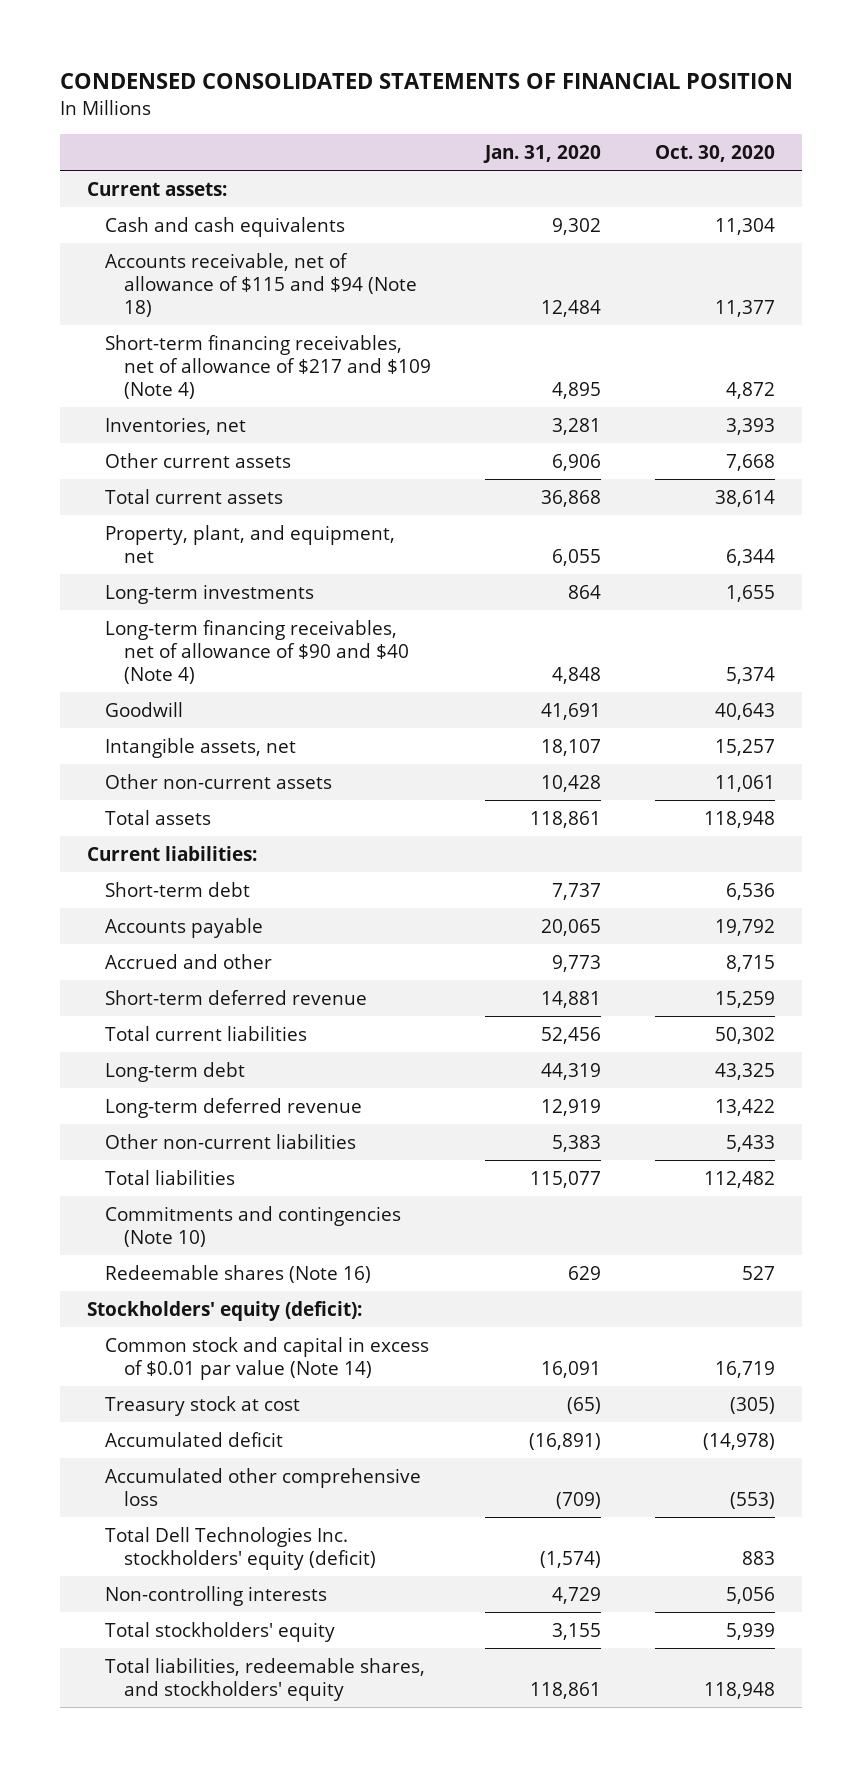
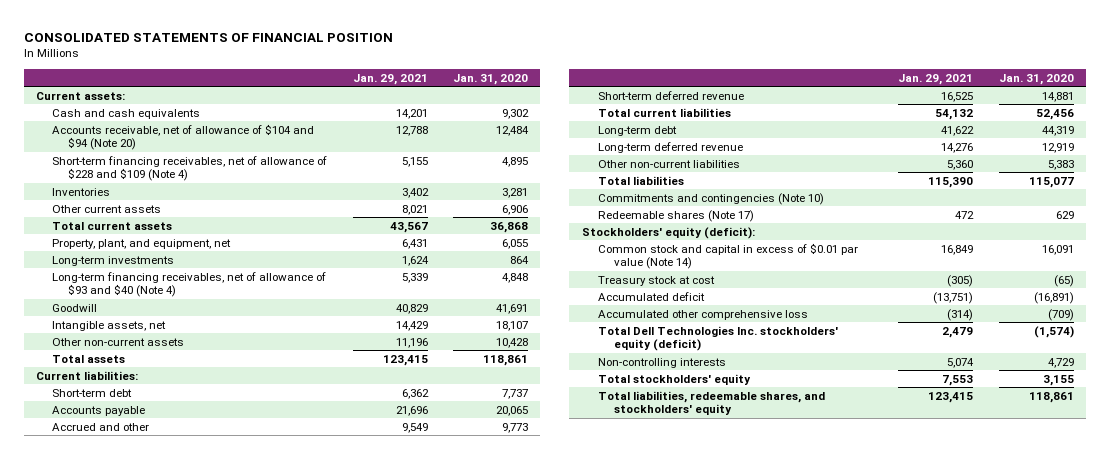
[59,73,793,90] CONDENSED CONSOLIDATED STATEMENTS OF FINANCIAL POSITION -> [23,32,393,42] CONSOLIDATED STATEMENTS OF FINANCIAL POSITION
[655,144,776,162] Oct. 30, 2020 -> none
none -> [352,73,428,85] Jan. 29, 2021
[105,252,418,318] Accounts receivable, net of allowance of $115 and $94 (Note 18) -> [52,123,315,151] Accounts receivable, net of allowance of $104 and $94 (Note 20)
[105,334,432,400] Short-term financing receivables, net of allowance of $217 and $109 (Note 4) -> [52,155,328,182] Short-term financing receivables, net of allowance of $228 and $109 (Note 4)
[105,416,247,435] Inventories, net -> [52,187,111,196] Inventories
[105,619,410,685] Long-term financing receivables, net of allowance of $90 and $40 (Note 4) -> [52,271,327,298] Long-term financing receivables, net of allowance of $93 and $40 (Note 4)
[105,1264,372,1283] Redeemable shares (Note 16) -> [598,209,755,222] Redeemable shares (Note 17)

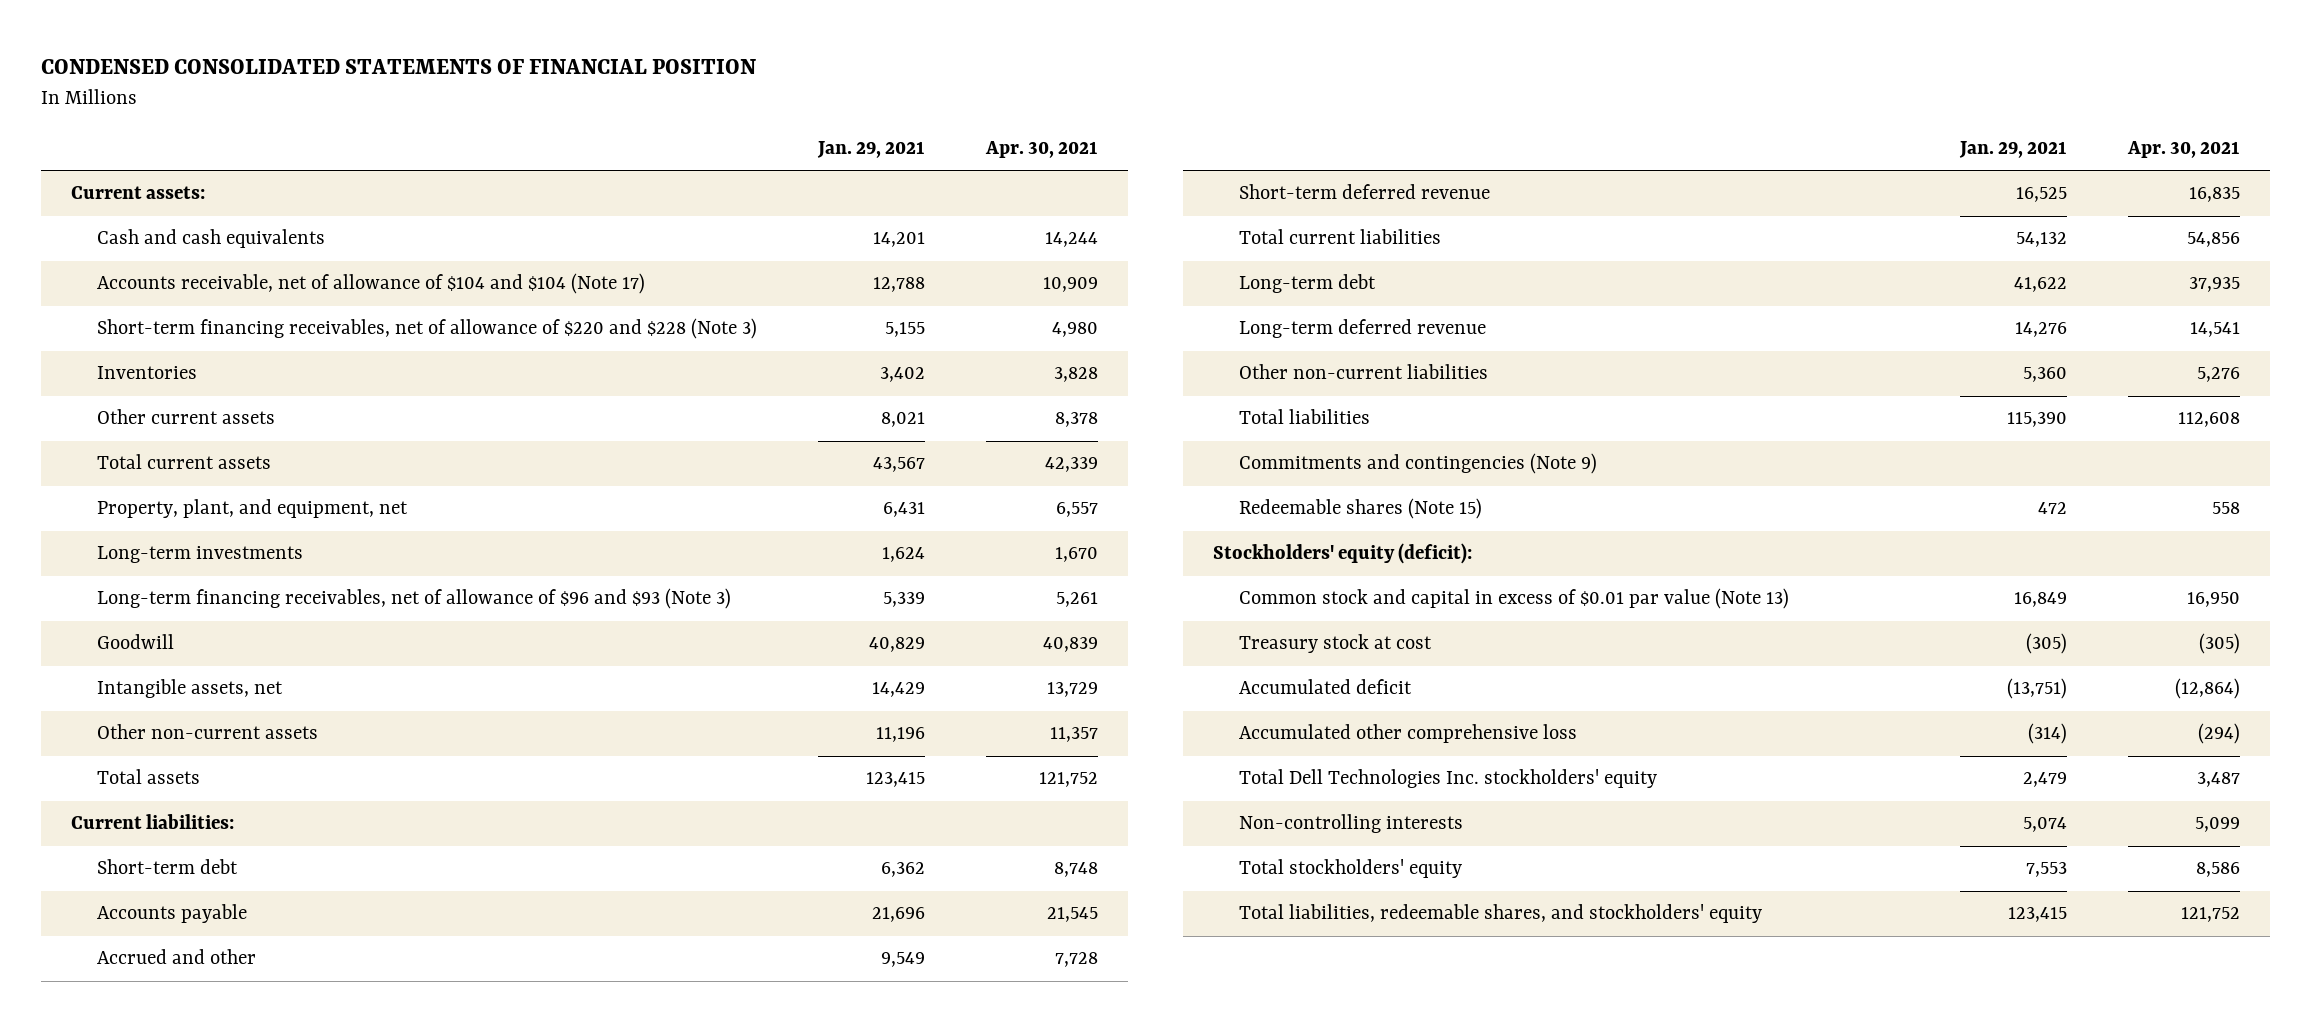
[23,32,393,42] CONSOLIDATED STATEMENTS OF FINANCIAL POSITION -> [40,59,756,75] CONDENSED CONSOLIDATED STATEMENTS OF FINANCIAL POSITION
[452,73,528,85] Jan. 31, 2020 -> none
none -> [984,140,1098,158] Apr. 30, 2021
[52,123,315,151] Accounts receivable, net of allowance of $104 and $94 (Note 20) -> [96,273,645,295] Accounts receivable, net of allowance of $104 and $104 (Note 17)
[52,155,328,182] Short-term financing receivables, net of allowance of $228 and $109 (Note 4) -> [96,318,757,340] Short-term financing receivables, net of allowance of $220 and $228 (Note 3)
[52,271,327,298] Long-term financing receivables, net of allowance of $93 and $40 (Note 4) -> [96,588,731,610] Long-term financing receivables, net of allowance of $96 and $93 (Note 3)
[598,192,825,205] Commitments and contingencies (Note 10) -> [1238,453,1597,475] Commitments and contingencies (Note 9)
[598,209,755,222] Redeemable shares (Note 17) -> [1238,498,1482,520] Redeemable shares (Note 15)
[598,242,859,270] Common stock and capital in excess of $0.01 par value (Note 14) -> [1238,588,1789,610] Common stock and capital in excess of $0.01 par value (Note 13)
[598,325,839,352] Total Dell Technologies Inc. stockholders' equity (deficit) -> [1238,769,1657,789] Total Dell Technologies Inc. stockholders' equity

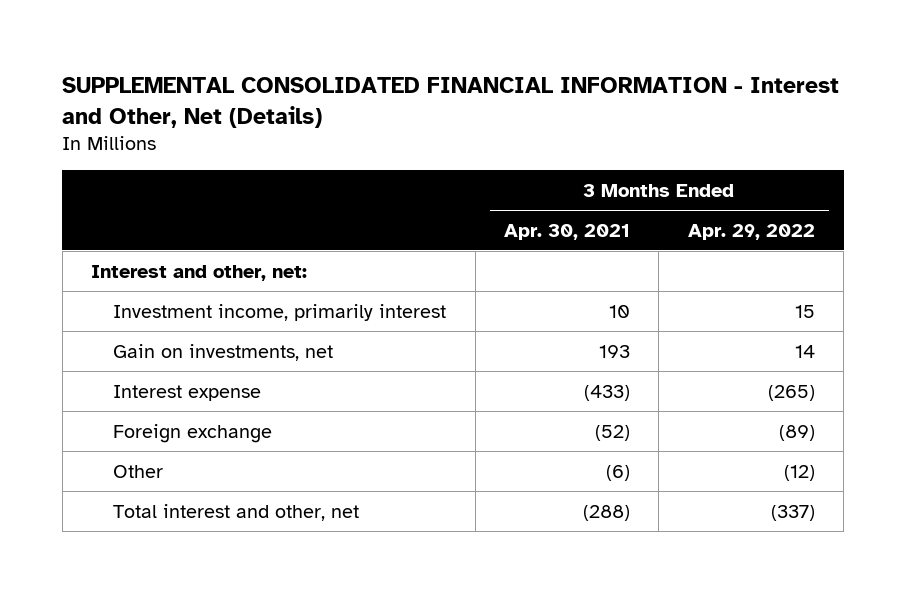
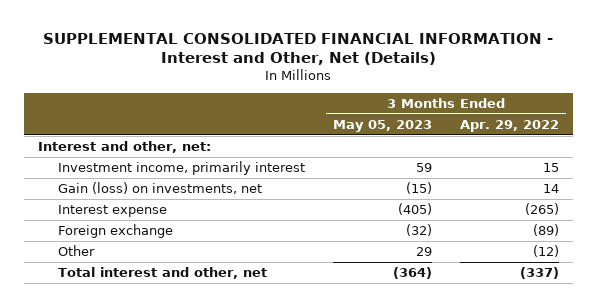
[504,223,631,240] Apr. 30, 2021 -> none
none -> [332,119,432,132] May 05, 2023
[113,343,334,361] Gain on investments, net -> [58,182,263,195] Gain (loss) on investments, net

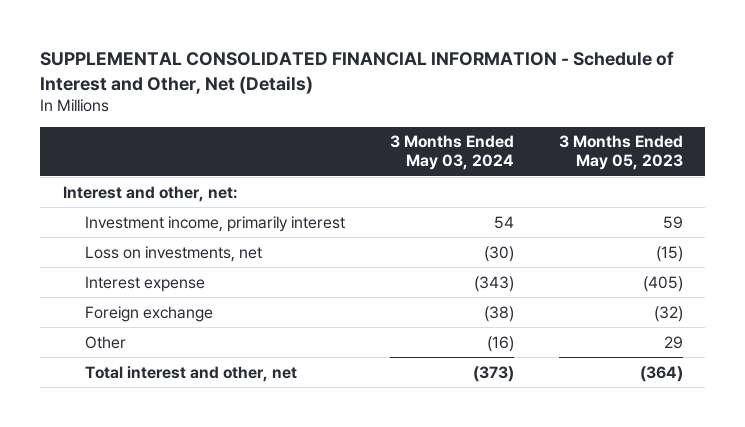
[43,32,554,66] SUPPLEMENTAL CONSOLIDATED FINANCIAL INFORMATION - Interest and Other, Net (Details) -> [40,51,675,94] SUPPLEMENTAL CONSOLIDATED FINANCIAL INFORMATION - Schedule of Interest and Other, Net (Details)
[459,119,559,132] Apr. 29, 2022 -> none
none -> [389,135,514,171] 3 Months Ended May 03, 2024
[58,182,263,195] Gain (loss) on investments, net -> [84,245,262,262] Loss on investments, net

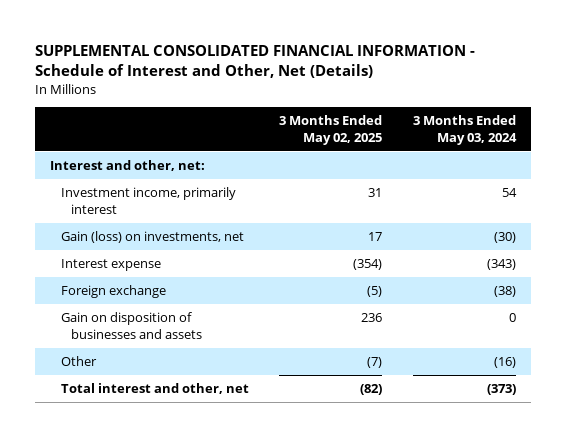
[558,135,683,171] 3 Months Ended May 05, 2023 -> none
none -> [279,115,383,146] 3 Months Ended May 02, 2025
[84,245,262,262] Loss on investments, net -> [60,231,244,244] Gain (loss) on investments, net
none -> [60,312,203,340] Gain on disposition of businesses and assets

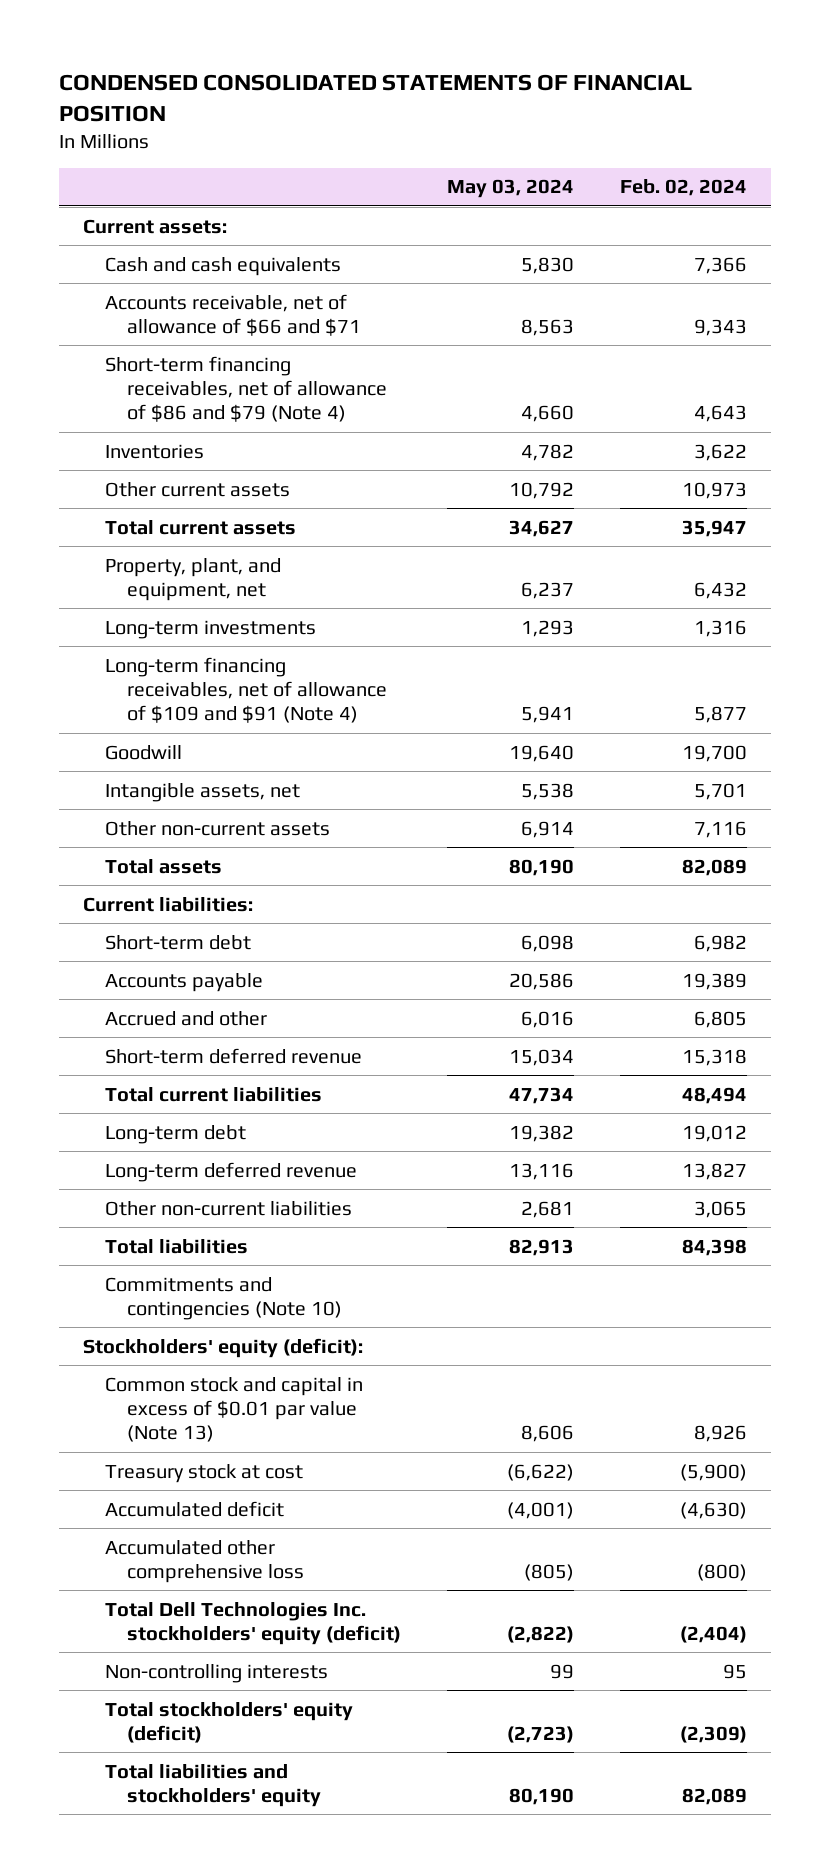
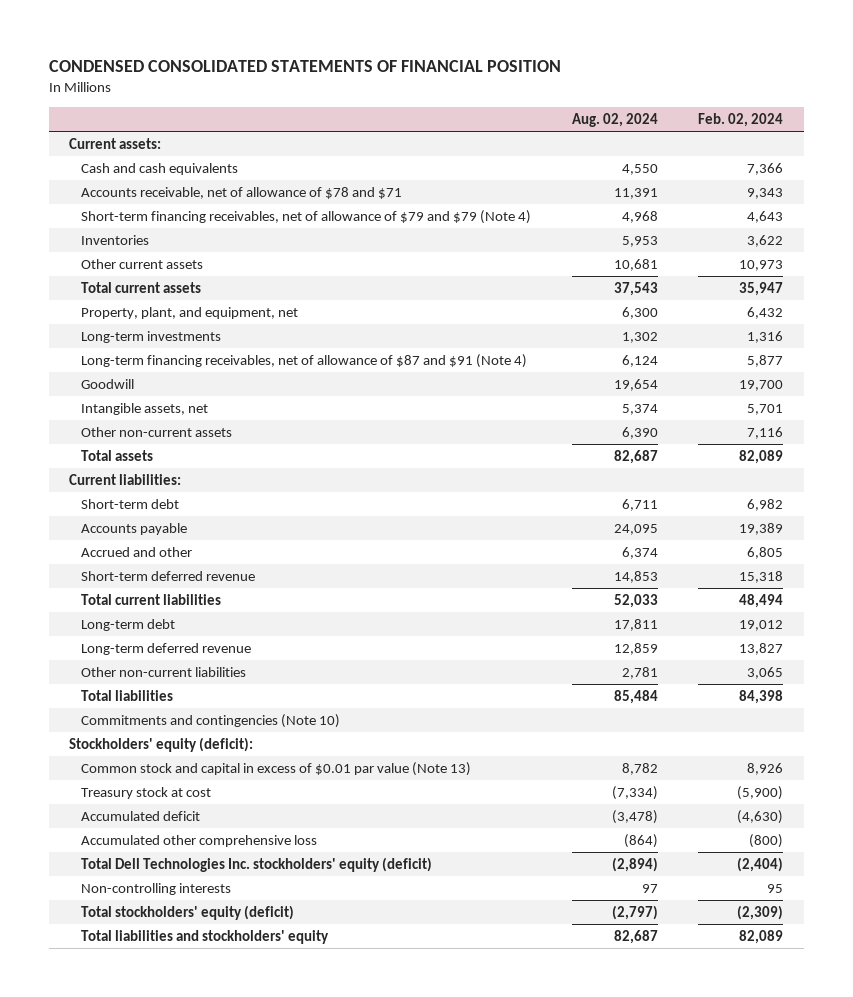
[446,179,574,199] May 03, 2024 -> none
none -> [571,113,658,128] Aug. 02, 2024
[104,293,361,336] Accounts receivable, net of allowance of $66 and $71 -> [80,186,402,199] Accounts receivable, net of allowance of $78 and $71
[104,355,387,423] Short-term financing receivables, net of allowance of $86 and $79 (Note 4) -> [80,209,531,224] Short-term financing receivables, net of allowance of $79 and $79 (Note 4)
[104,656,387,724] Long-term financing receivables, net of allowance of $109 and $91 (Note 4) -> [80,353,527,368] Long-term financing receivables, net of allowance of $87 and $91 (Note 4)

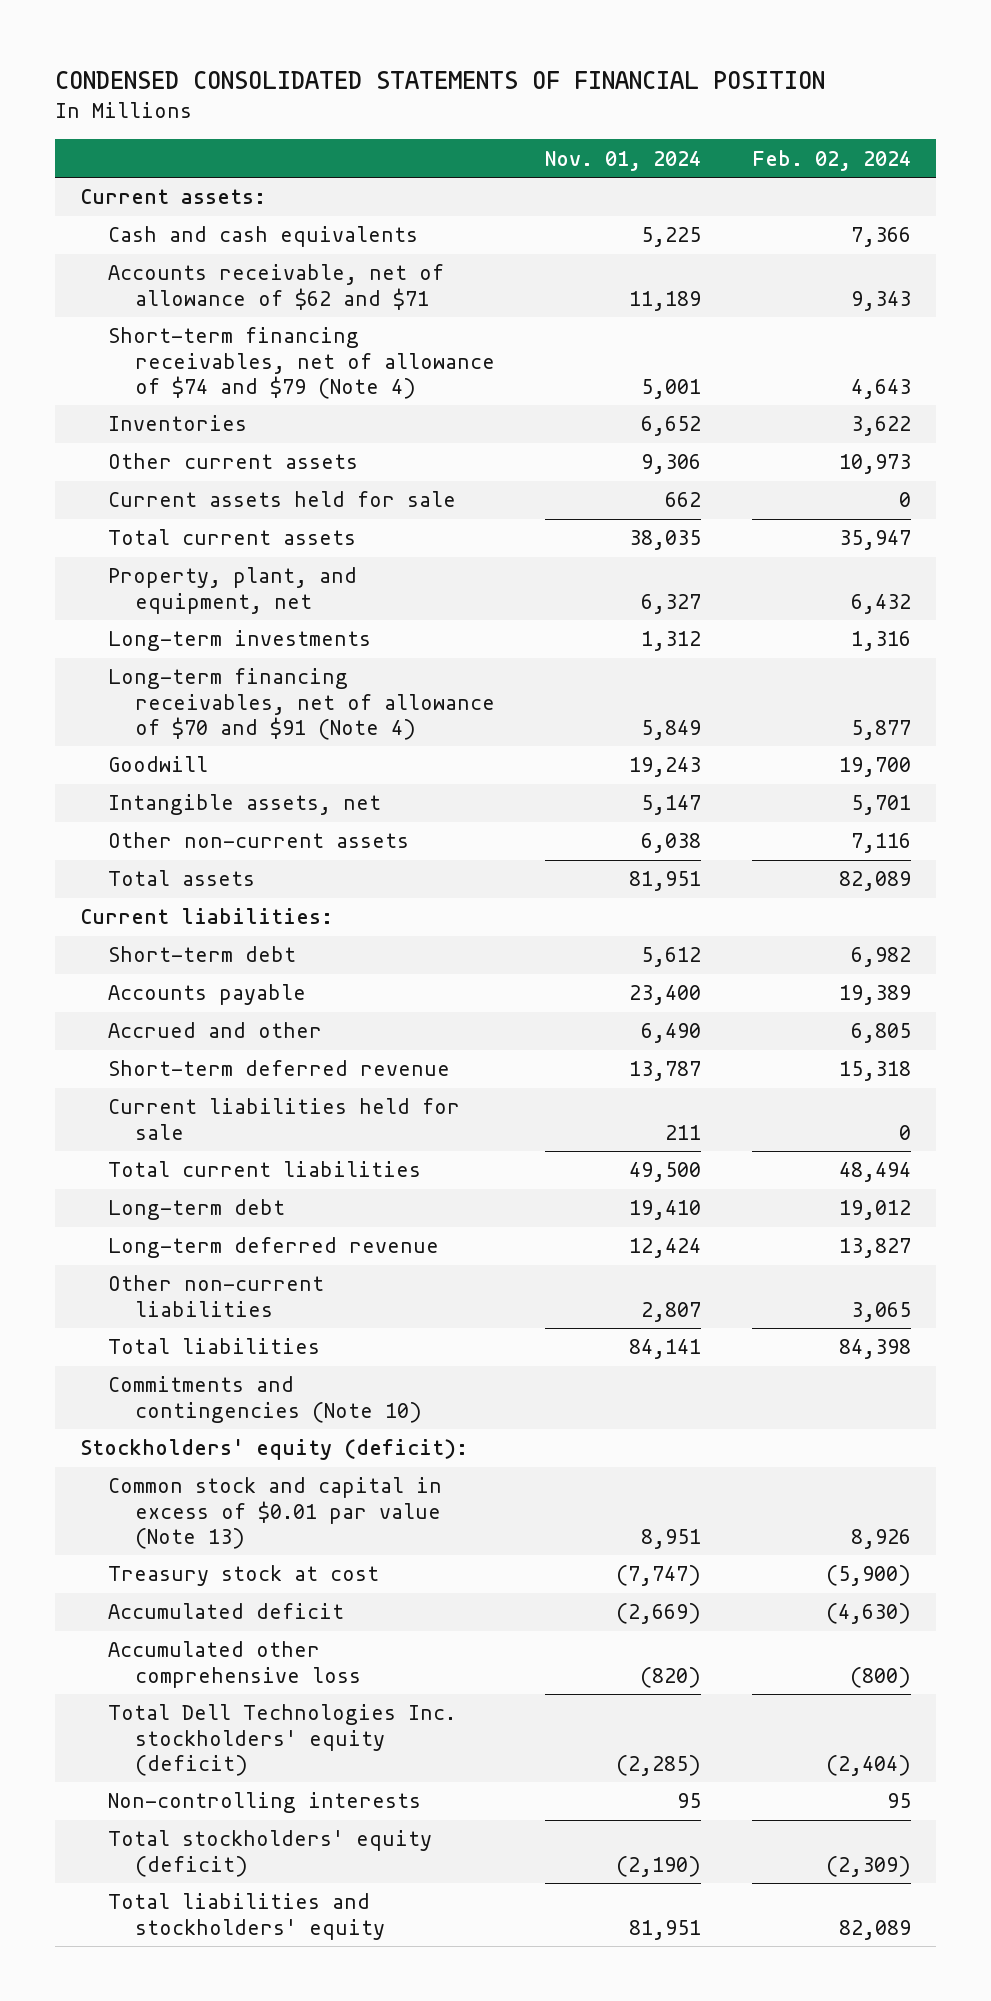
[571,113,658,128] Aug. 02, 2024 -> none
none -> [545,150,702,171] Nov. 01, 2024
[80,186,402,199] Accounts receivable, net of allowance of $78 and $71 -> [107,264,444,310] Accounts receivable, net of allowance of $62 and $71
[80,209,531,224] Short-term financing receivables, net of allowance of $79 and $79 (Note 4) -> [107,327,496,399] Short-term financing receivables, net of allowance of $74 and $79 (Note 4)
none -> [107,491,456,508] Current assets held for sale
[80,353,527,368] Long-term financing receivables, net of allowance of $87 and $91 (Note 4) -> [107,668,496,740] Long-term financing receivables, net of allowance of $70 and $91 (Note 4)
none -> [107,1098,460,1140] Current liabilities held for sale

